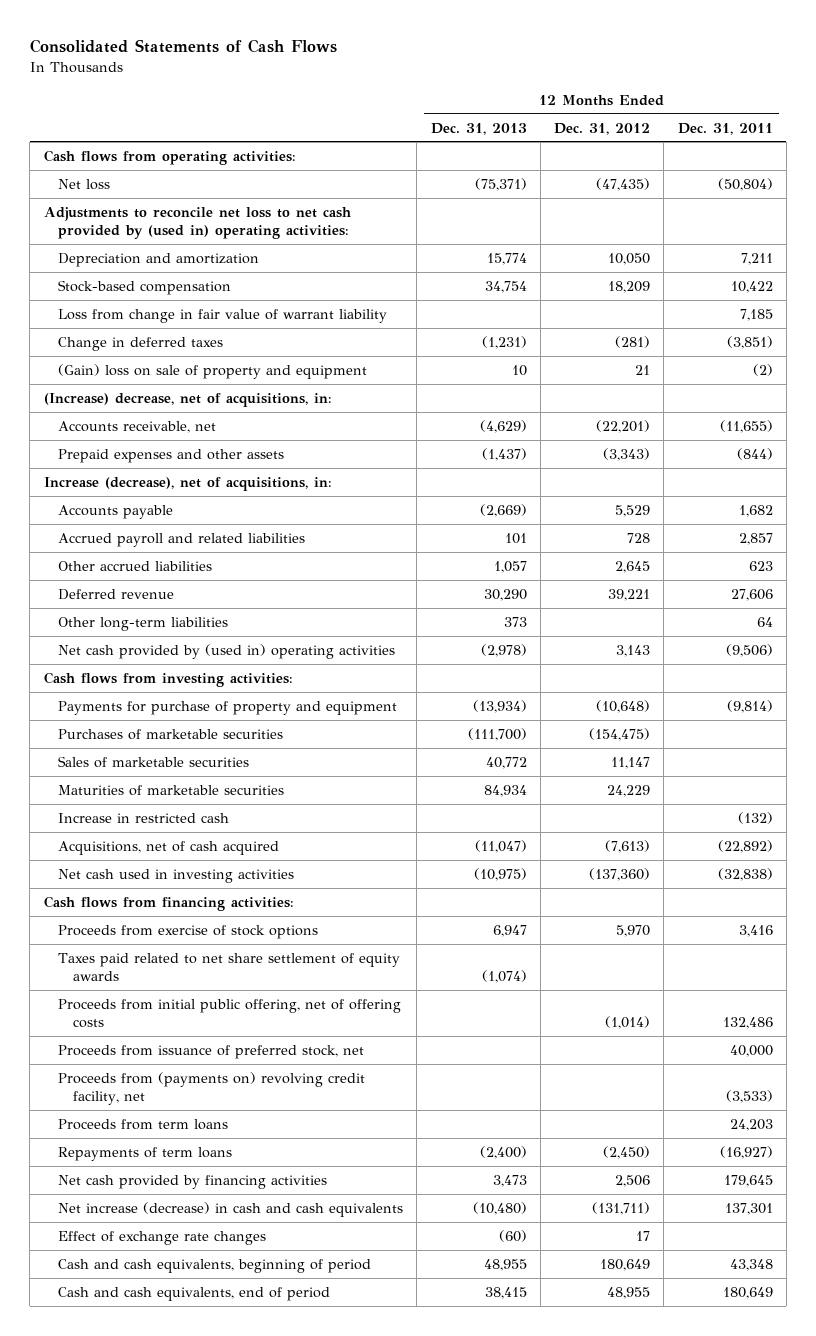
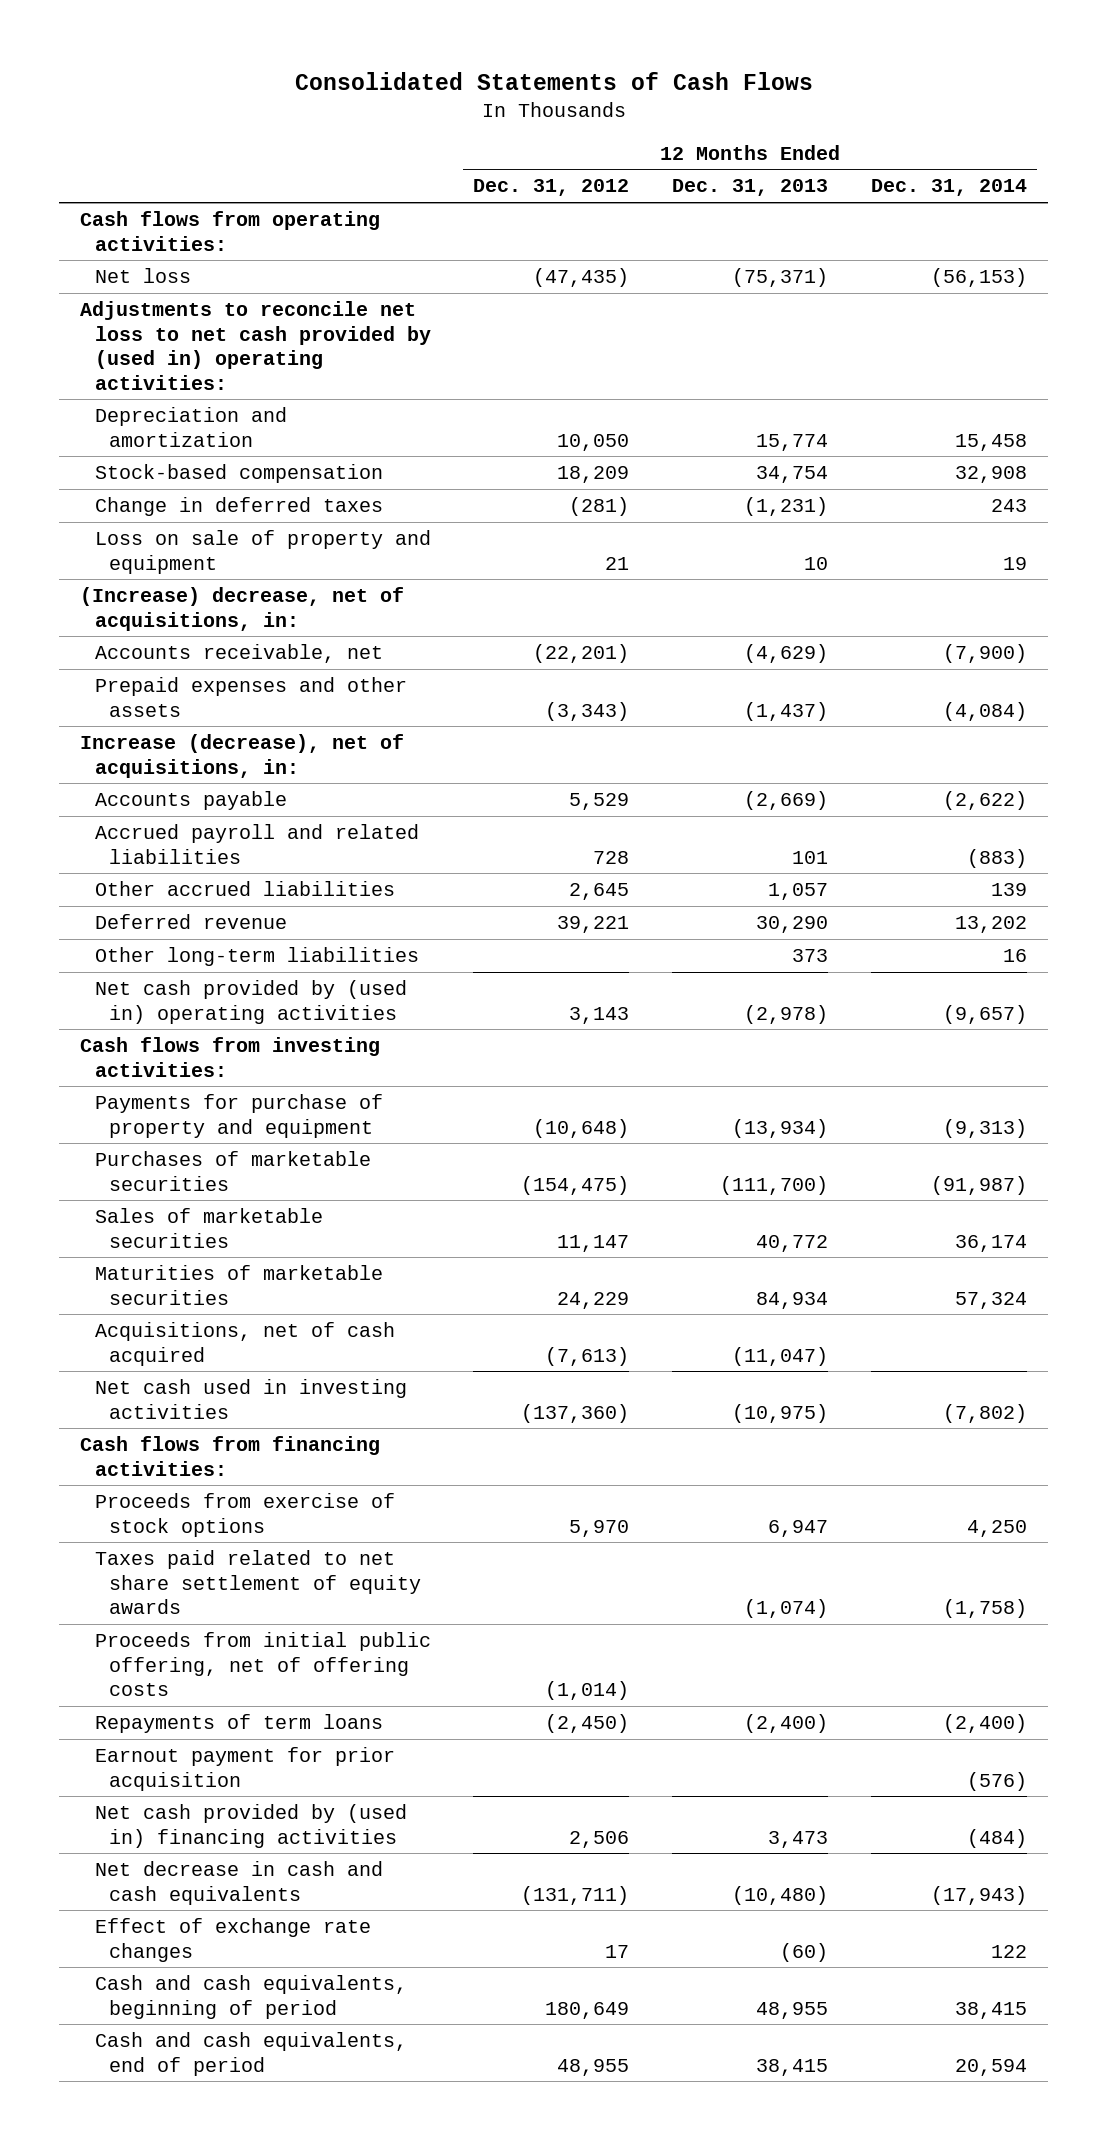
[677,122,773,135] Dec. 31, 2011 -> none
none -> [870,179,1027,197] Dec. 31, 2014
[58,308,388,323] Loss from change in fair value of warrant liability -> none
[58,363,368,379] (Gain) loss on sale of property and equipment -> [94,529,431,574] Loss on sale of property and equipment
[58,812,230,823] Increase in restricted cash -> none
[58,1044,365,1059] Proceeds from issuance of preferred stock, net -> none
[58,1071,366,1105] Proceeds from (payments on) revolving credit facility, net -> none
[58,1118,229,1130] Proceeds from term loans -> none
none -> [94,1746,395,1791] Earnout payment for prior acquisition
[58,1174,328,1189] Net cash provided by financing activities -> [94,1803,407,1848] Net cash provided by (used in) financing activities
[58,1201,404,1217] Net increase (decrease) in cash and cash equivalents -> [94,1860,383,1905] Net decrease in cash and cash equivalents

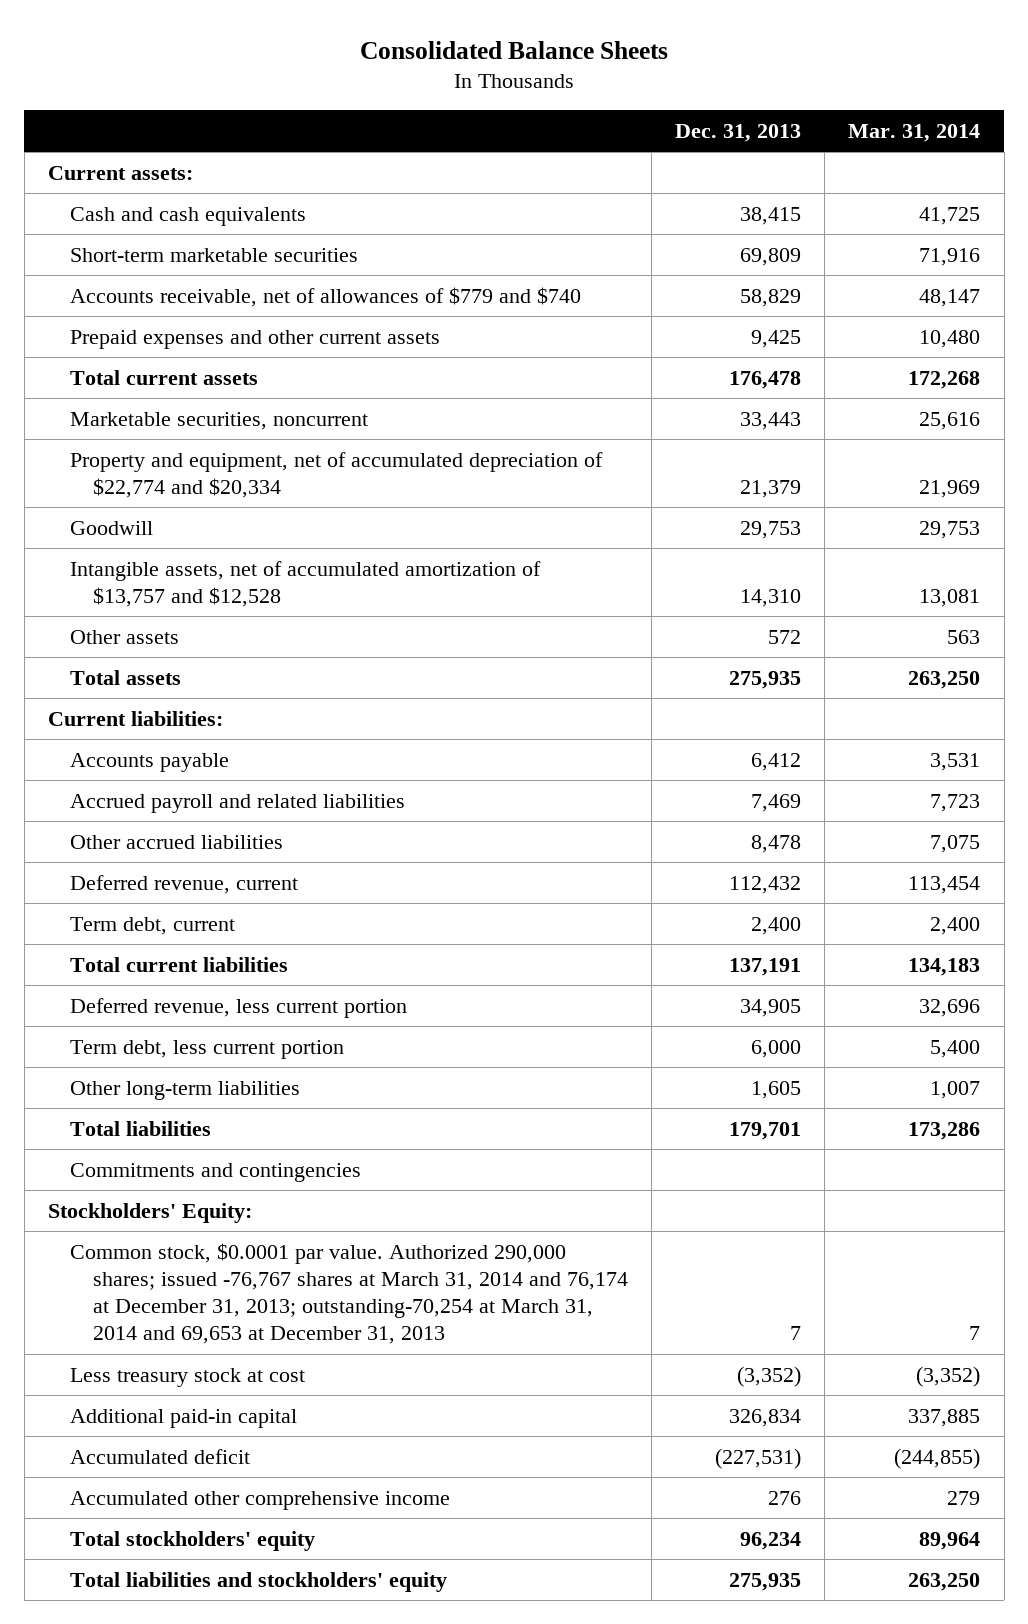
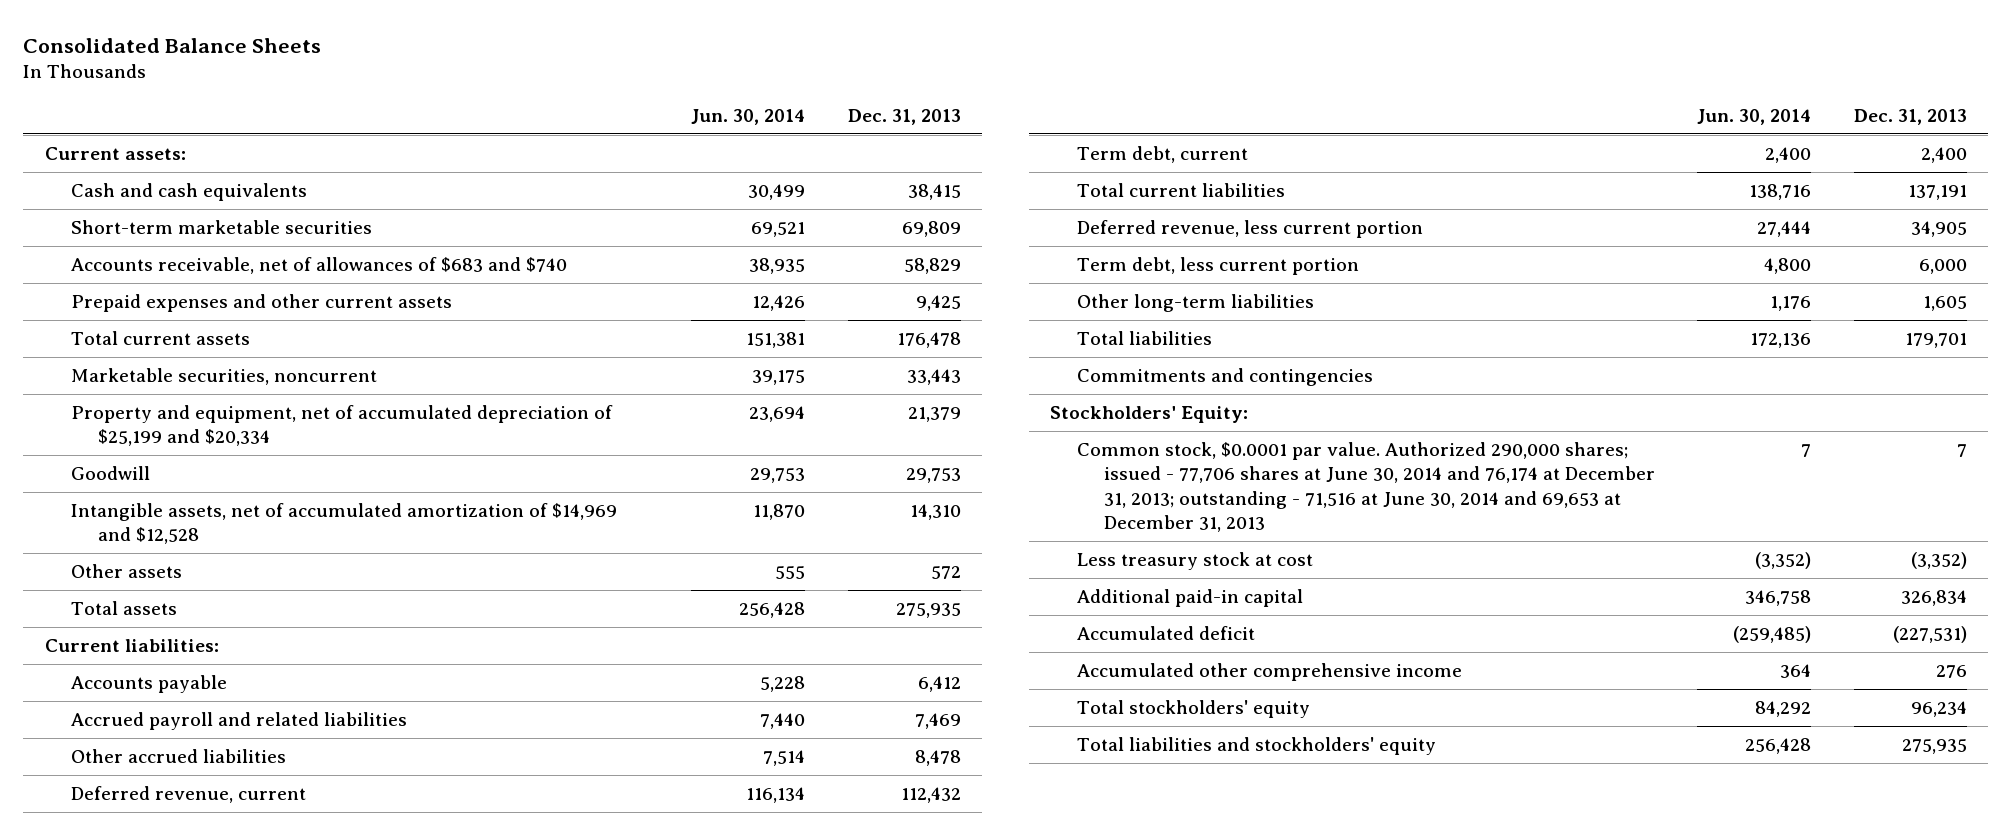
[848,123,981,142] Mar. 31, 2014 -> none
none -> [691,108,806,125] Jun. 30, 2014
[70,286,582,307] Accounts receivable, net of allowances of $779 and $740 -> [71,256,568,274] Accounts receivable, net of allowances of $683 and $740
[70,451,604,498] Property and equipment, net of accumulated depreciation of $22,774 and $20,334 -> [71,404,614,447] Property and equipment, net of accumulated depreciation of $25,199 and $20,334
[70,560,542,607] Intangible assets, net of accumulated amortization of $13,757 and $12,528 -> [71,502,618,545] Intangible assets, net of accumulated amortization of $14,969 and $12,528
[70,1242,628,1345] Common stock, $0.0001 par value. Authorized 290,000 shares; issued -76,767 shares at March 31, 2014 and 76,174 at December 31, 2013; outstanding-70,254 at March 31, 2014 and 69,653 at December 31, 2013 -> [1077,441,1655,533] Common stock, $0.0001 par value. Authorized 290,000 shares; issued - 77,706 shares at June 30, 2014 and 76,174 at December 31, 2013; outstanding - 71,516 at June 30, 2014 and 69,653 at December 31, 2013

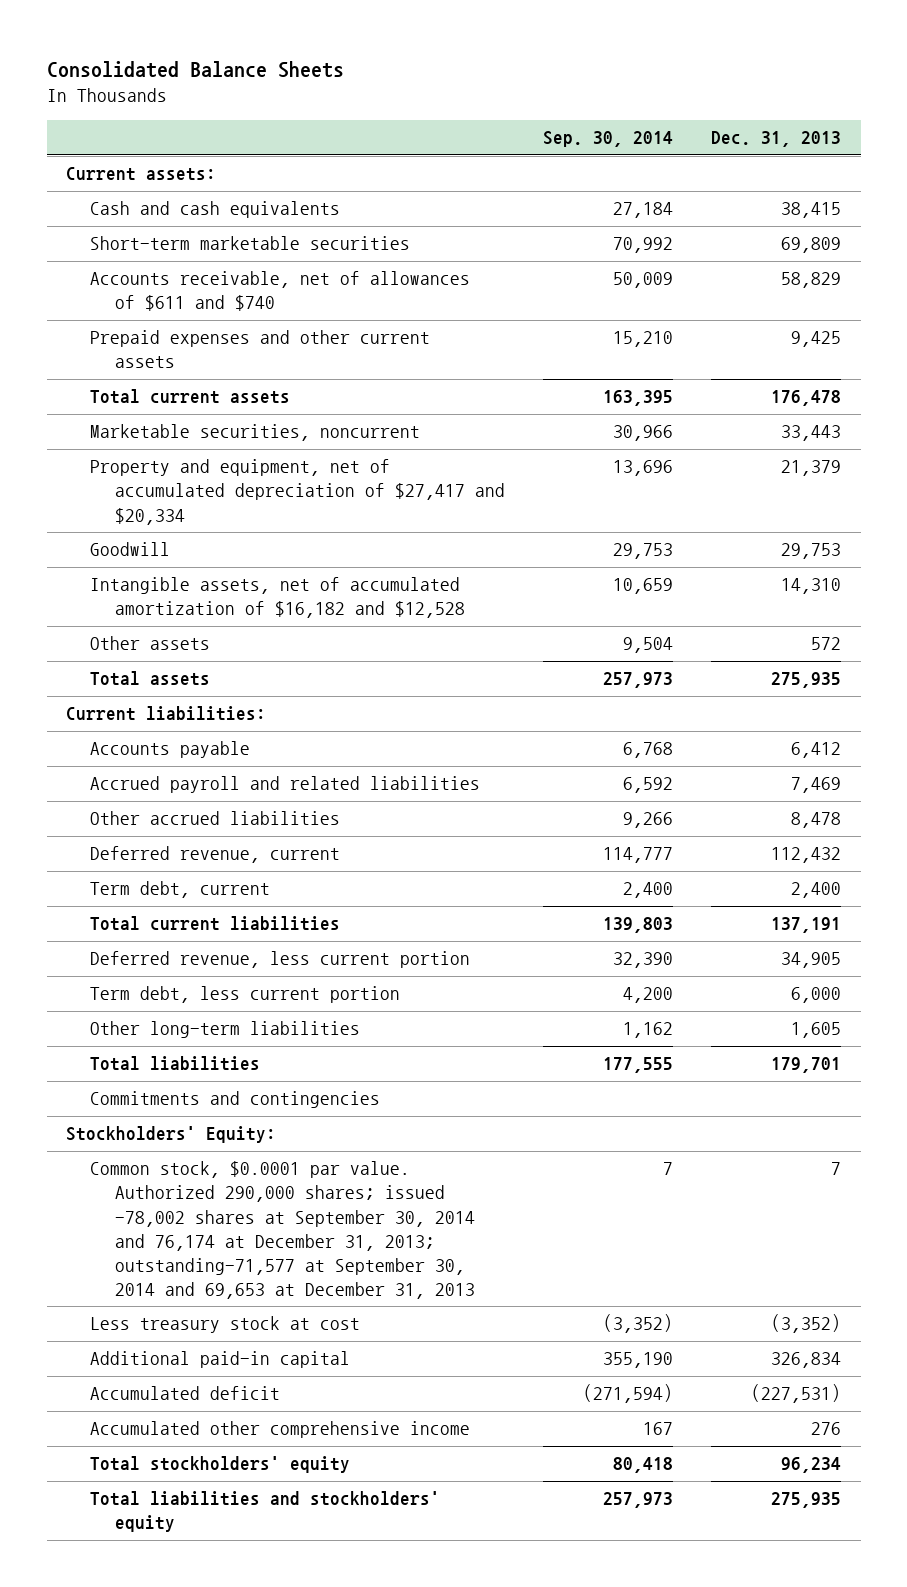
[691,108,806,125] Jun. 30, 2014 -> none
none -> [543,131,674,148] Sep. 30, 2014
[71,256,568,274] Accounts receivable, net of allowances of $683 and $740 -> [90,271,471,312] Accounts receivable, net of allowances of $611 and $740
[71,404,614,447] Property and equipment, net of accumulated depreciation of $25,199 and $20,334 -> [90,459,505,525] Property and equipment, net of accumulated depreciation of $27,417 and $20,334
[71,502,618,545] Intangible assets, net of accumulated amortization of $14,969 and $12,528 -> [90,577,465,619] Intangible assets, net of accumulated amortization of $16,182 and $12,528
[1077,441,1655,533] Common stock, $0.0001 par value. Authorized 290,000 shares; issued - 77,706 shares at June 30, 2014 and 76,174 at December 31, 2013; outstanding - 71,516 at June 30, 2014 and 69,653 at December 31, 2013 -> [90,1161,475,1300] Common stock, $0.0001 par value. Authorized 290,000 shares; issued -78,002 shares at September 30, 2014 and 76,174 at December 31, 2013; outstanding-71,577 at September 30, 2014 and 69,653 at December 31, 2013

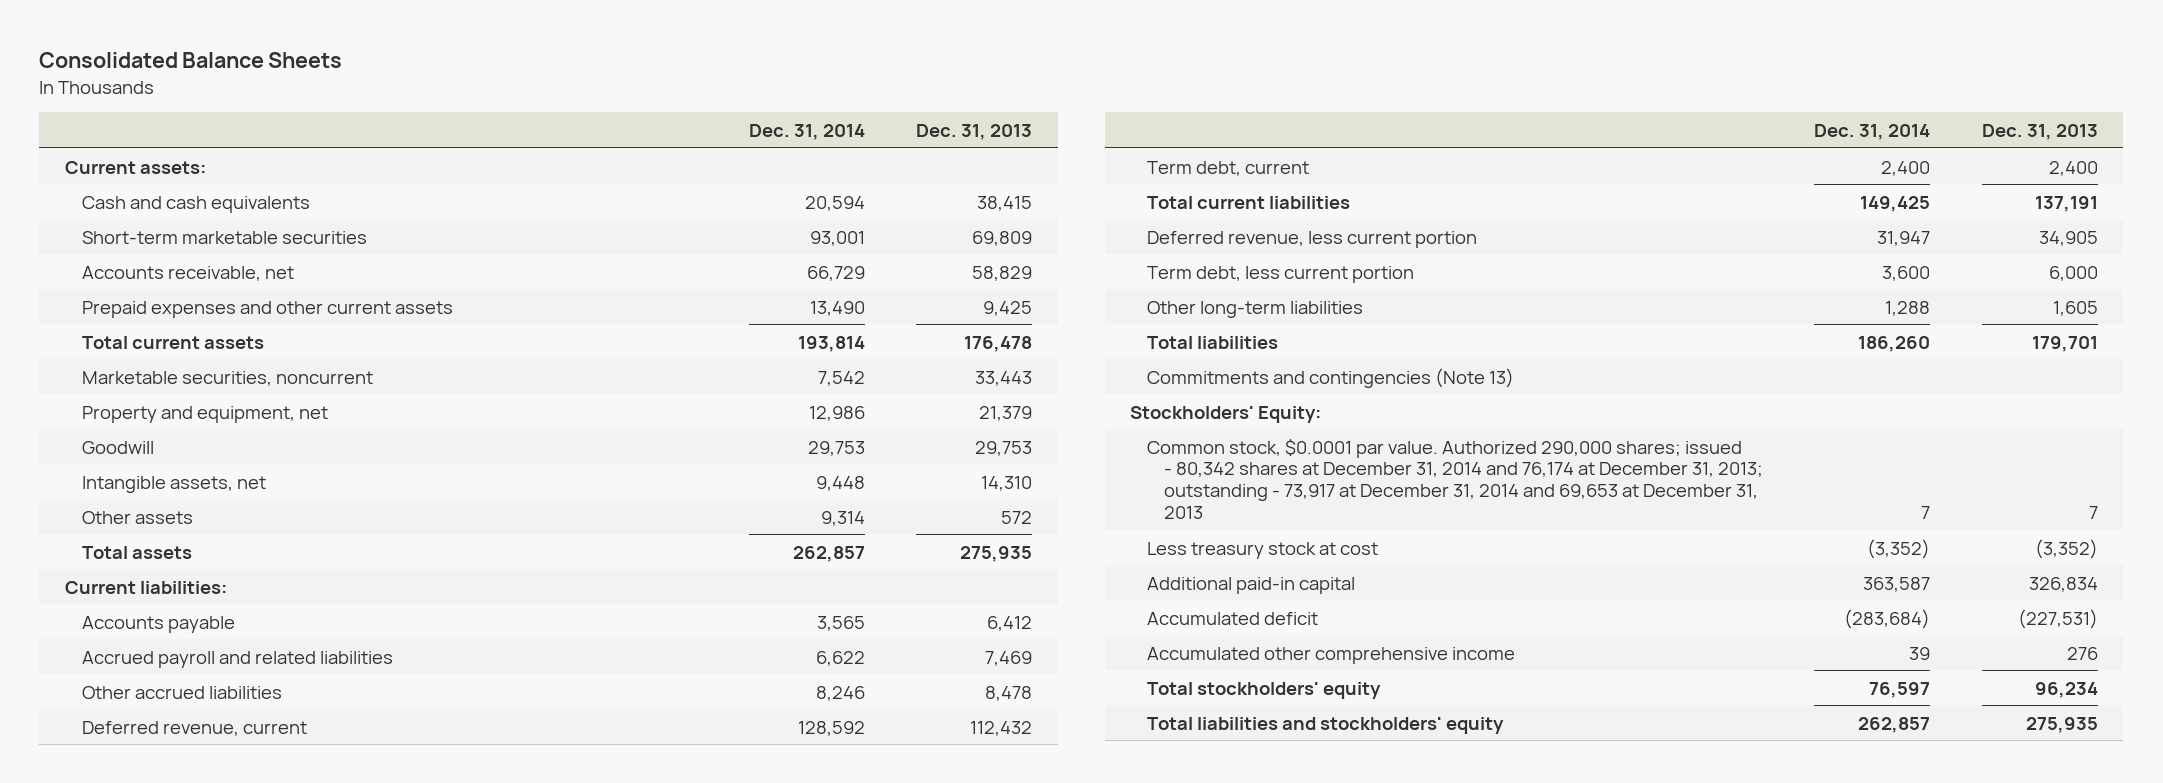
[543,131,674,148] Sep. 30, 2014 -> none
none -> [749,123,866,140] Dec. 31, 2014
[90,271,471,312] Accounts receivable, net of allowances of $611 and $740 -> [82,265,295,281] Accounts receivable, net
[90,459,505,525] Property and equipment, net of accumulated depreciation of $27,417 and $20,334 -> [82,405,329,423] Property and equipment, net
[90,577,465,619] Intangible assets, net of accumulated amortization of $16,182 and $12,528 -> [82,475,267,493] Intangible assets, net
[90,1091,381,1109] Commitments and contingencies -> [1147,367,1515,388] Commitments and contingencies (Note 13)
[90,1161,475,1300] Common stock, $0.0001 par value. Authorized 290,000 shares; issued -78,002 shares at September 30, 2014 and 76,174 at December 31, 2013; outstanding-71,577 at September 30, 2014 and 69,653 at December 31, 2013 -> [1147,438,1764,520] Common stock, $0.0001 par value. Authorized 290,000 shares; issued - 80,342 shares at December 31, 2014 and 76,174 at December 31, 2013; outstanding - 73,917 at December 31, 2014 and 69,653 at December 31, 2013

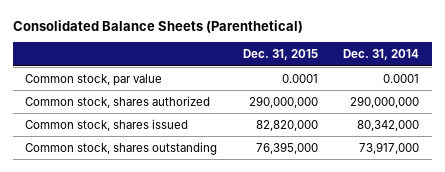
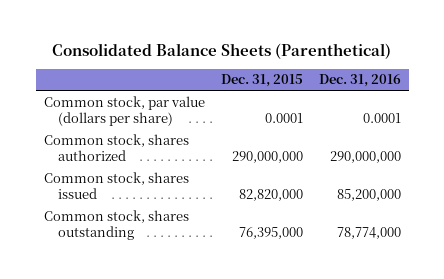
[343,49,420,61] Dec. 31, 2014 -> none
none -> [318,74,401,88] Dec. 31, 2016
[25,73,163,86] Common stock, par value -> [43,95,205,126] Common stock, par value (dollars per share)

